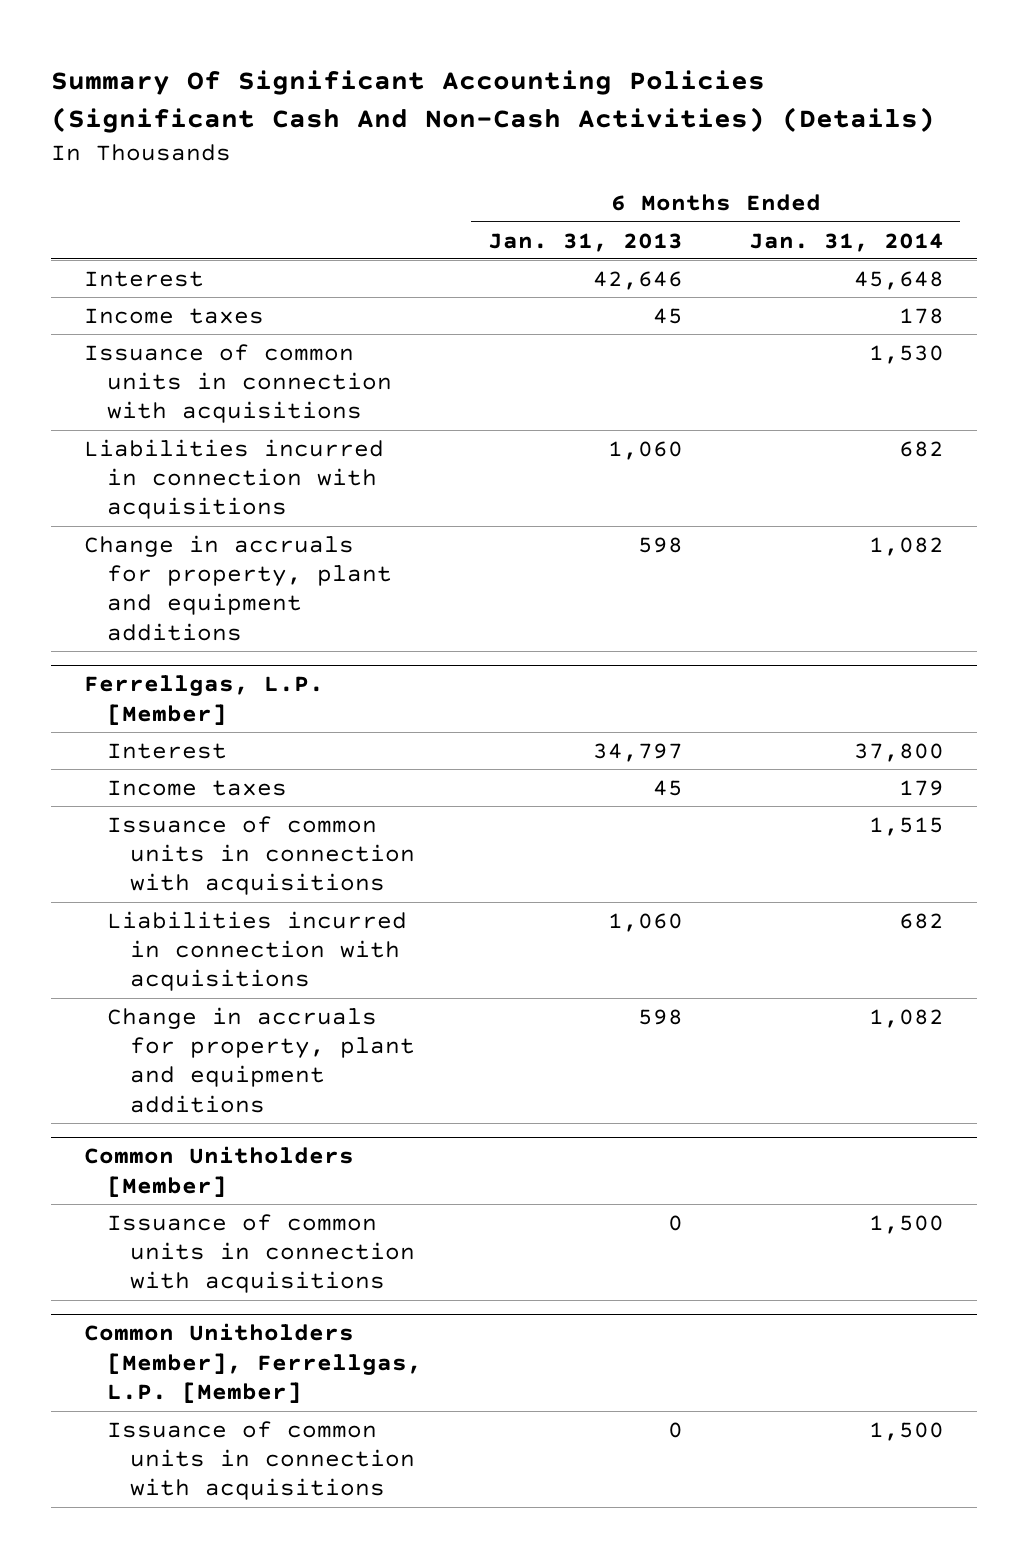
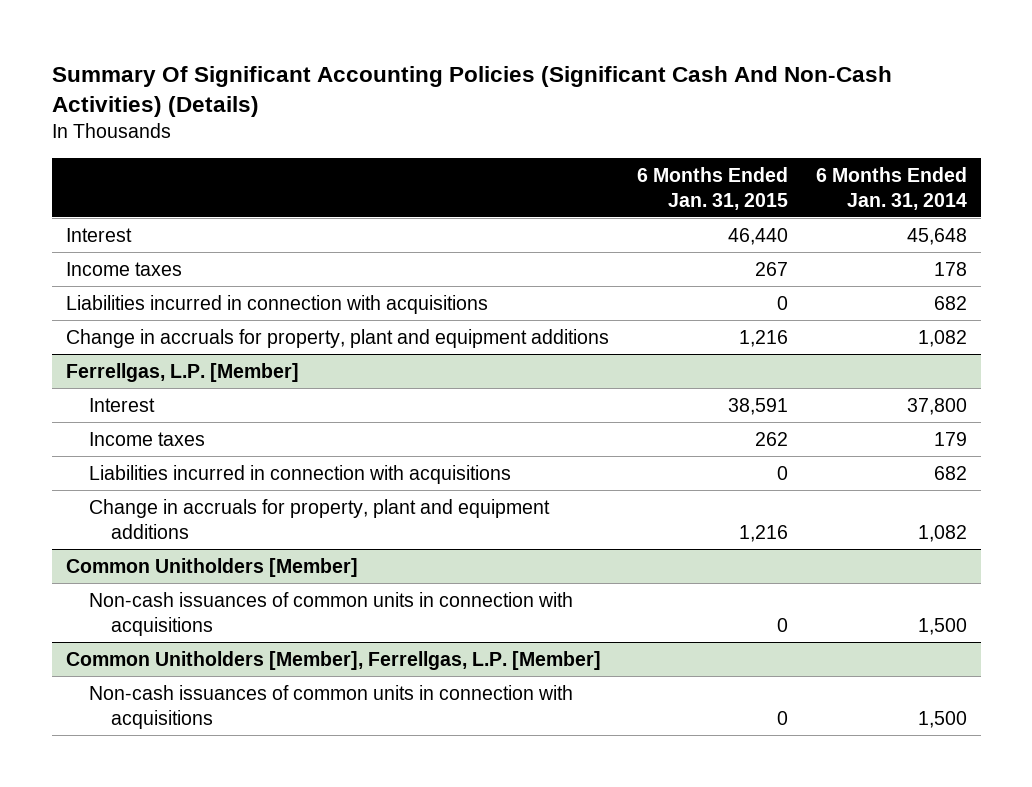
[487,232,683,252] Jan. 31, 2013 -> none
none -> [636,166,788,210] 6 Months Ended Jan. 31, 2015
[83,343,392,424] Issuance of common units in connection with acquisitions -> none
[106,815,416,896] Issuance of common units in connection with acquisitions -> none
[106,1213,416,1294] Issuance of common units in connection with acquisitions -> [88,591,573,636] Non-cash issuances of common units in connection with acquisitions
[106,1420,416,1501] Issuance of common units in connection with acquisitions -> [88,684,573,729] Non-cash issuances of common units in connection with acquisitions

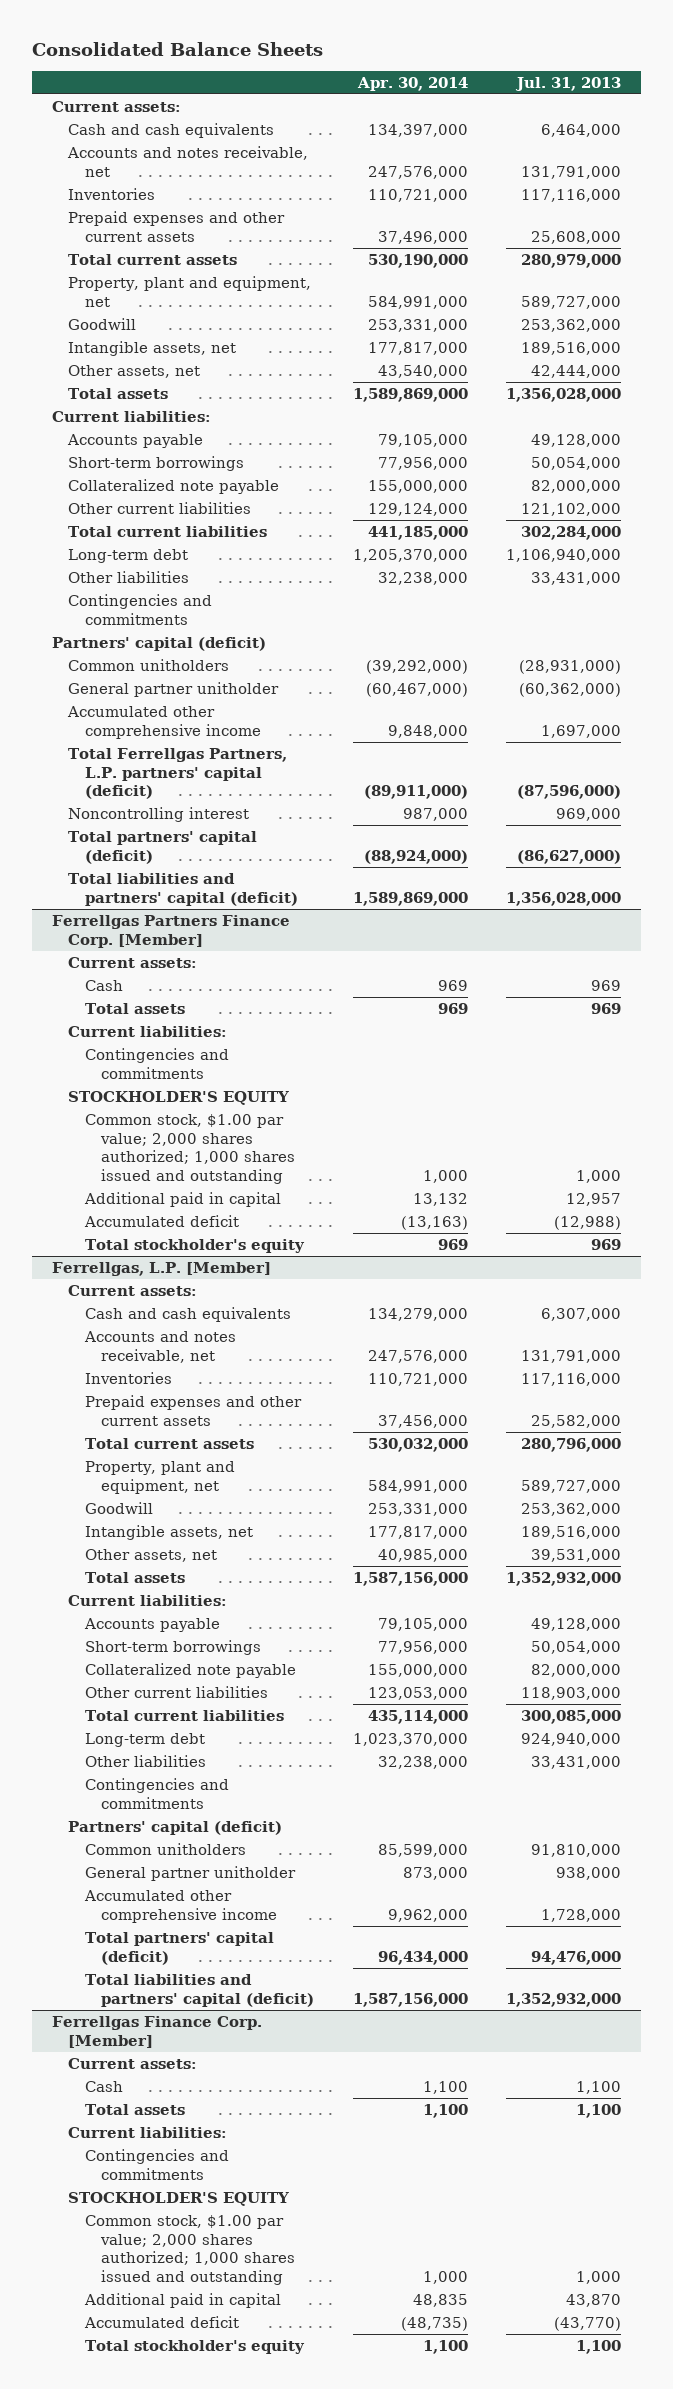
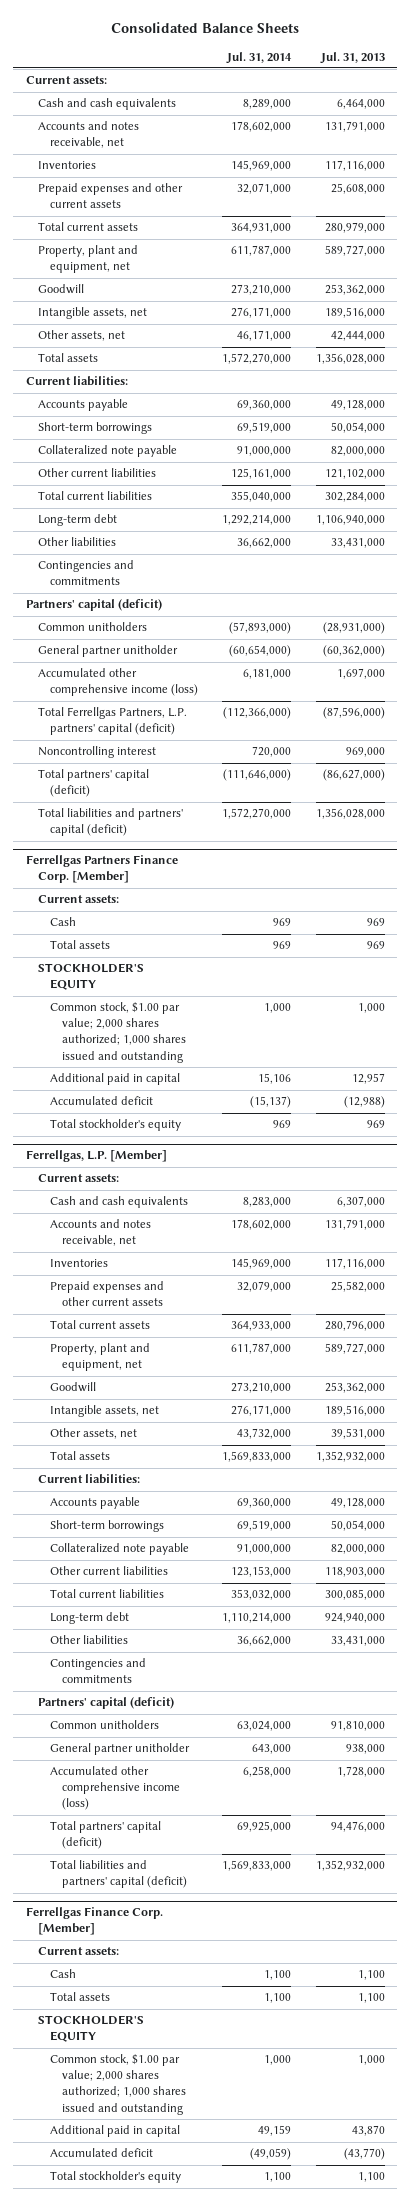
[356,76,468,91] Apr. 30, 2014 -> none
none -> [226,51,293,64] Jul. 31, 2014
[67,706,261,739] Accumulated other comprehensive income -> [37,668,198,697] Accumulated other comprehensive income (loss)
[68,1026,228,1038] Current liabilities: -> none
[84,1048,229,1079] Contingencies and commitments -> none
[83,1890,277,1923] Accumulated other comprehensive income -> [49,1766,180,1811] Accumulated other comprehensive income (loss)
[68,2127,228,2139] Current liabilities: -> none
[84,2149,229,2180] Contingencies and commitments -> none

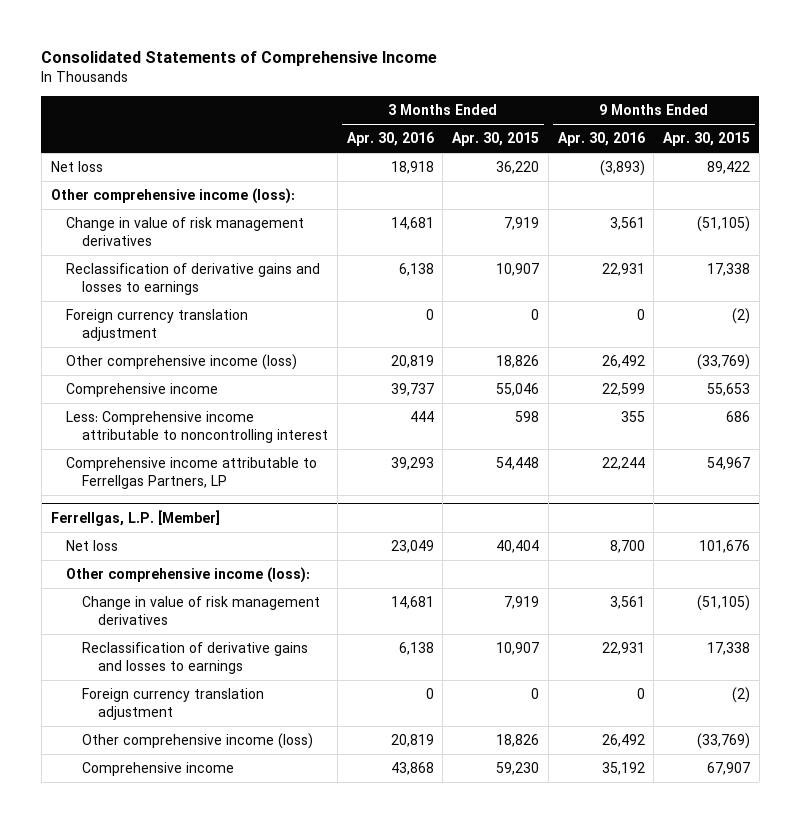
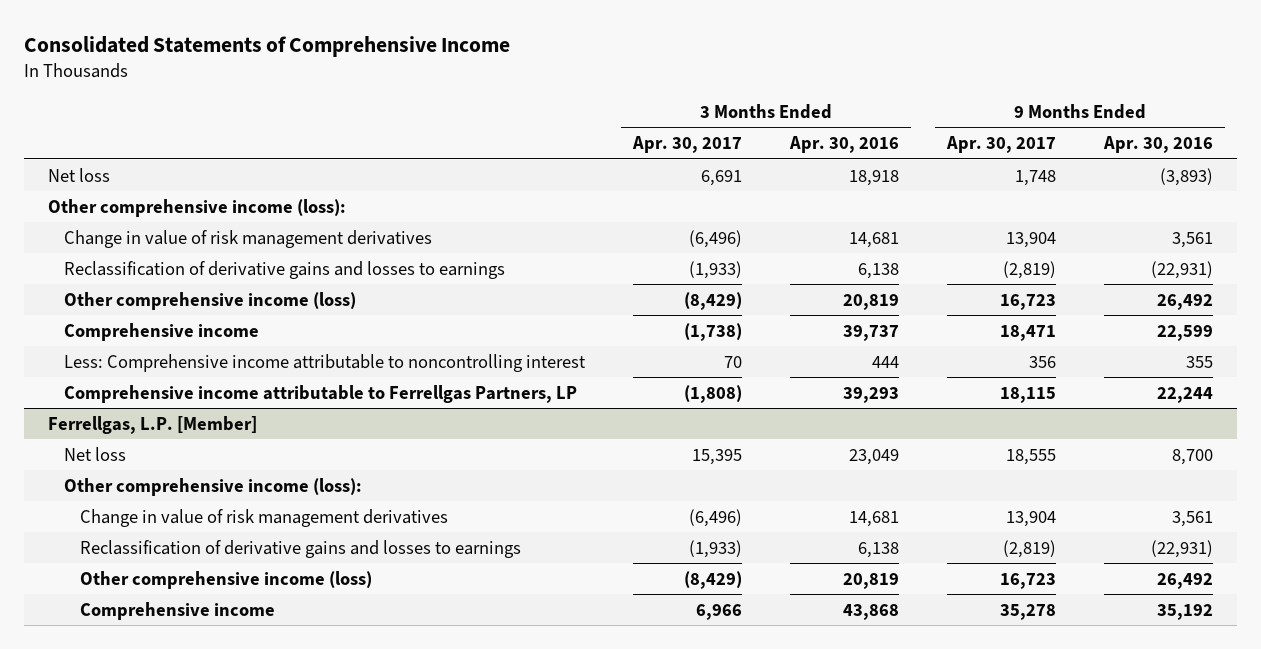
[452,132,540,147] Apr. 30, 2015 -> none
[662,132,750,147] Apr. 30, 2015 -> none
none -> [631,136,742,154] Apr. 30, 2017
none -> [946,136,1057,154] Apr. 30, 2017
[66,308,249,341] Foreign currency translation adjustment -> none
[601,262,645,276] 22,931 -> [1151,260,1214,279] (22,931)
[82,687,265,720] Foreign currency translation adjustment -> none
[601,641,645,655] 22,931 -> [1151,539,1214,558] (22,931)

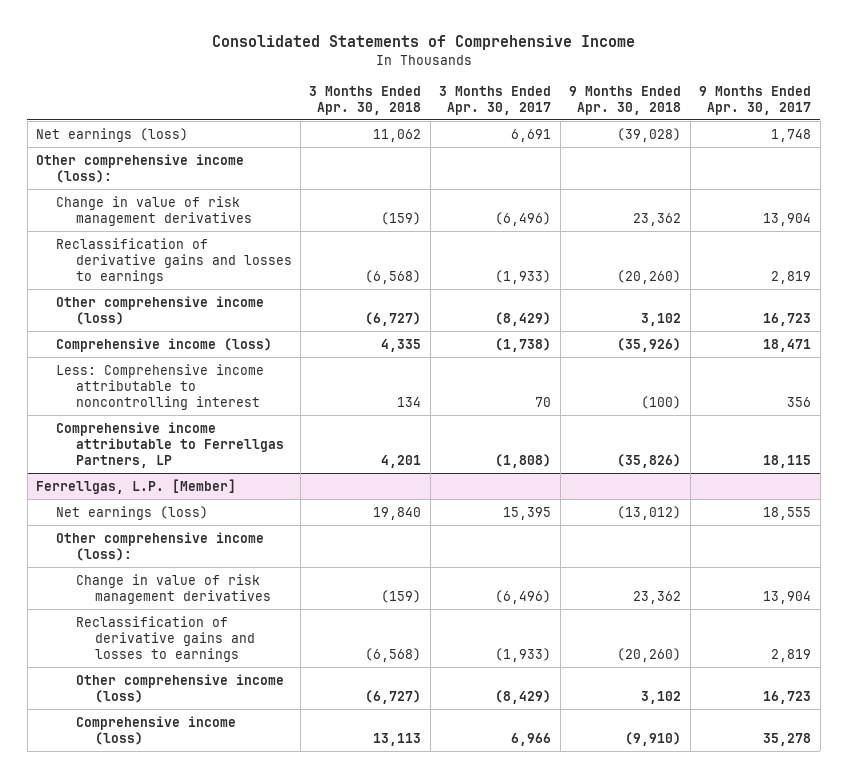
[789,136,900,154] Apr. 30, 2016 -> none
[1103,136,1214,154] Apr. 30, 2016 -> none
none -> [309,85,422,115] 3 Months Ended Apr. 30, 2018
none -> [569,85,682,115] 9 Months Ended Apr. 30, 2018
[47,167,110,182] Net loss -> [36,127,189,142] Net earnings (loss)
[1003,260,1057,279] (2,819) -> [771,270,812,284] 2,819
[63,322,259,341] Comprehensive income -> [55,337,272,352] Comprehensive income (loss)
[63,446,126,461] Net loss -> [55,505,208,520] Net earnings (loss)
[1003,539,1057,558] (2,819) -> [771,648,812,662] 2,819
[79,601,275,620] Comprehensive income -> [75,715,236,745] Comprehensive income (loss)

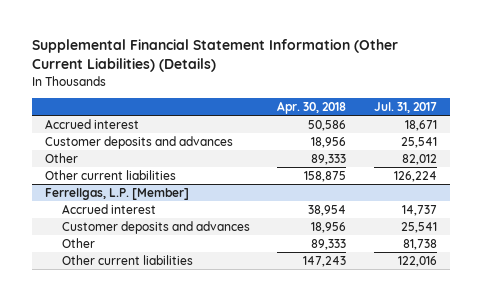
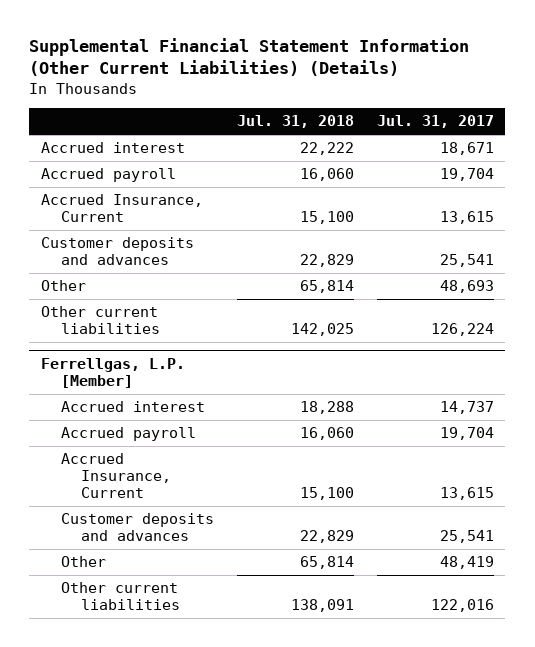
[277,101,347,115] Apr. 30, 2018 -> none
none -> [236,115,354,129] Jul. 31, 2018
none -> [40,168,176,183] Accrued payroll
none -> [40,194,203,223] Accrued Insurance, Current
[401,154,437,166] 82,012 -> [439,280,494,294] 48,693
none -> [60,427,196,442] Accrued payroll
none -> [60,453,171,499] Accrued Insurance, Current
[402,239,437,251] 81,738 -> [439,556,494,570] 48,419

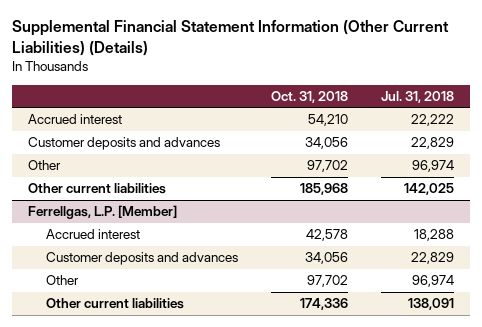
[376,115,494,129] Jul. 31, 2017 -> none
none -> [270,90,348,103] Oct. 31, 2018
[40,168,176,183] Accrued payroll -> none
[40,194,203,223] Accrued Insurance, Current -> none
[299,280,354,294] 65,814 -> [411,160,454,173] 96,974
[60,427,196,442] Accrued payroll -> none
[60,453,171,499] Accrued Insurance, Current -> none
[299,556,354,570] 65,814 -> [411,275,454,288] 96,974

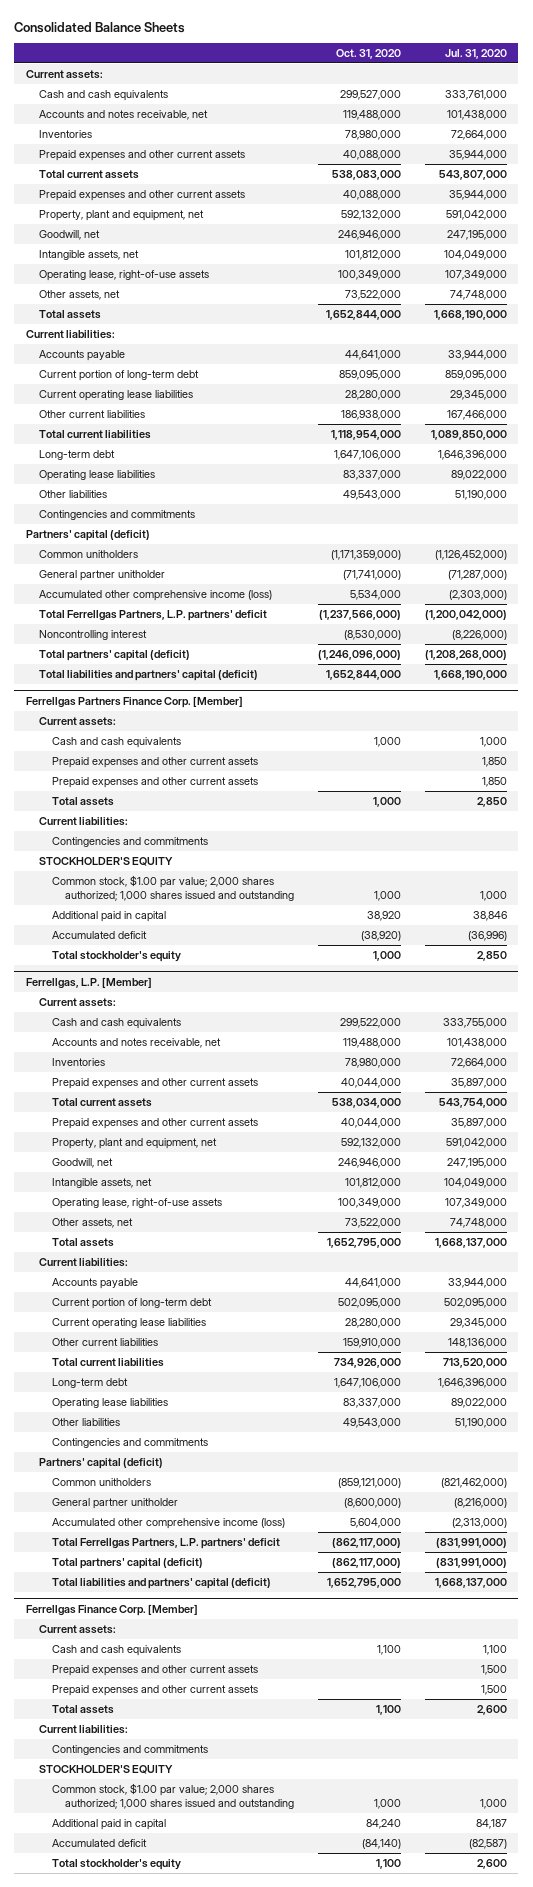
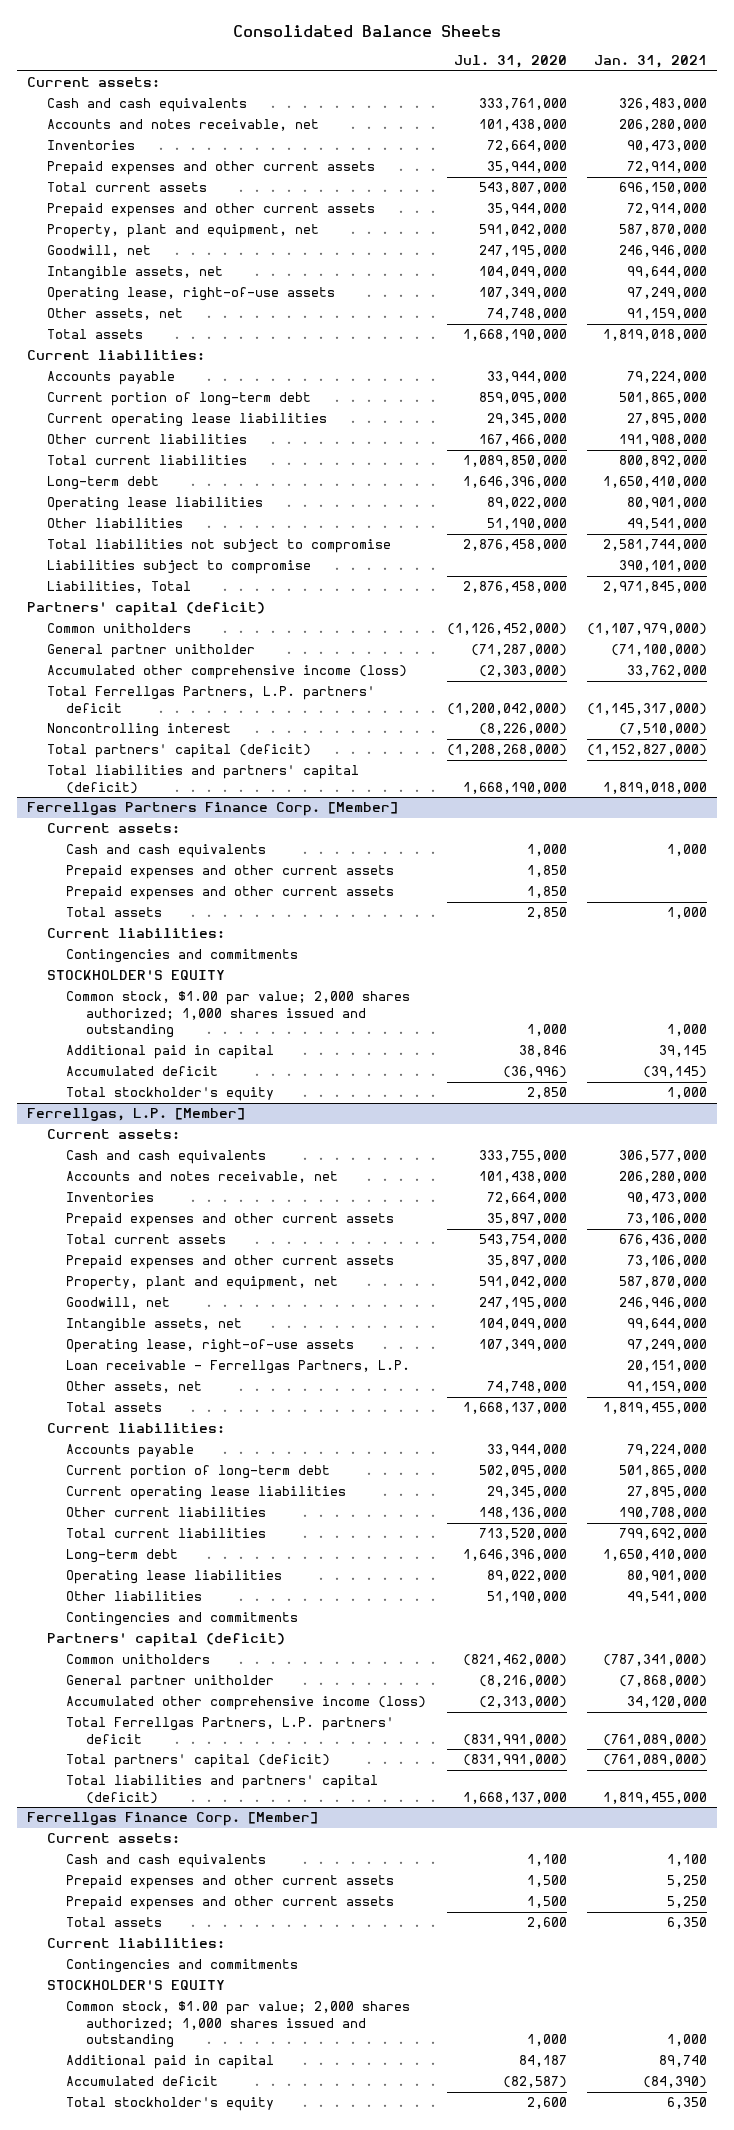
[335,48,401,59] Oct. 31, 2020 -> none
none -> [594,55,708,69] Jan. 31, 2021
[39,510,196,521] Contingencies and commitments -> none
none -> [46,539,391,554] Total liabilities not subject to compromise
none -> [46,560,311,575] Liabilities subject to compromise
none -> [46,581,191,594] Liabilities, Total
none -> [66,1360,411,1375] Loan receivable - Ferrellgas Partners, L.P.

